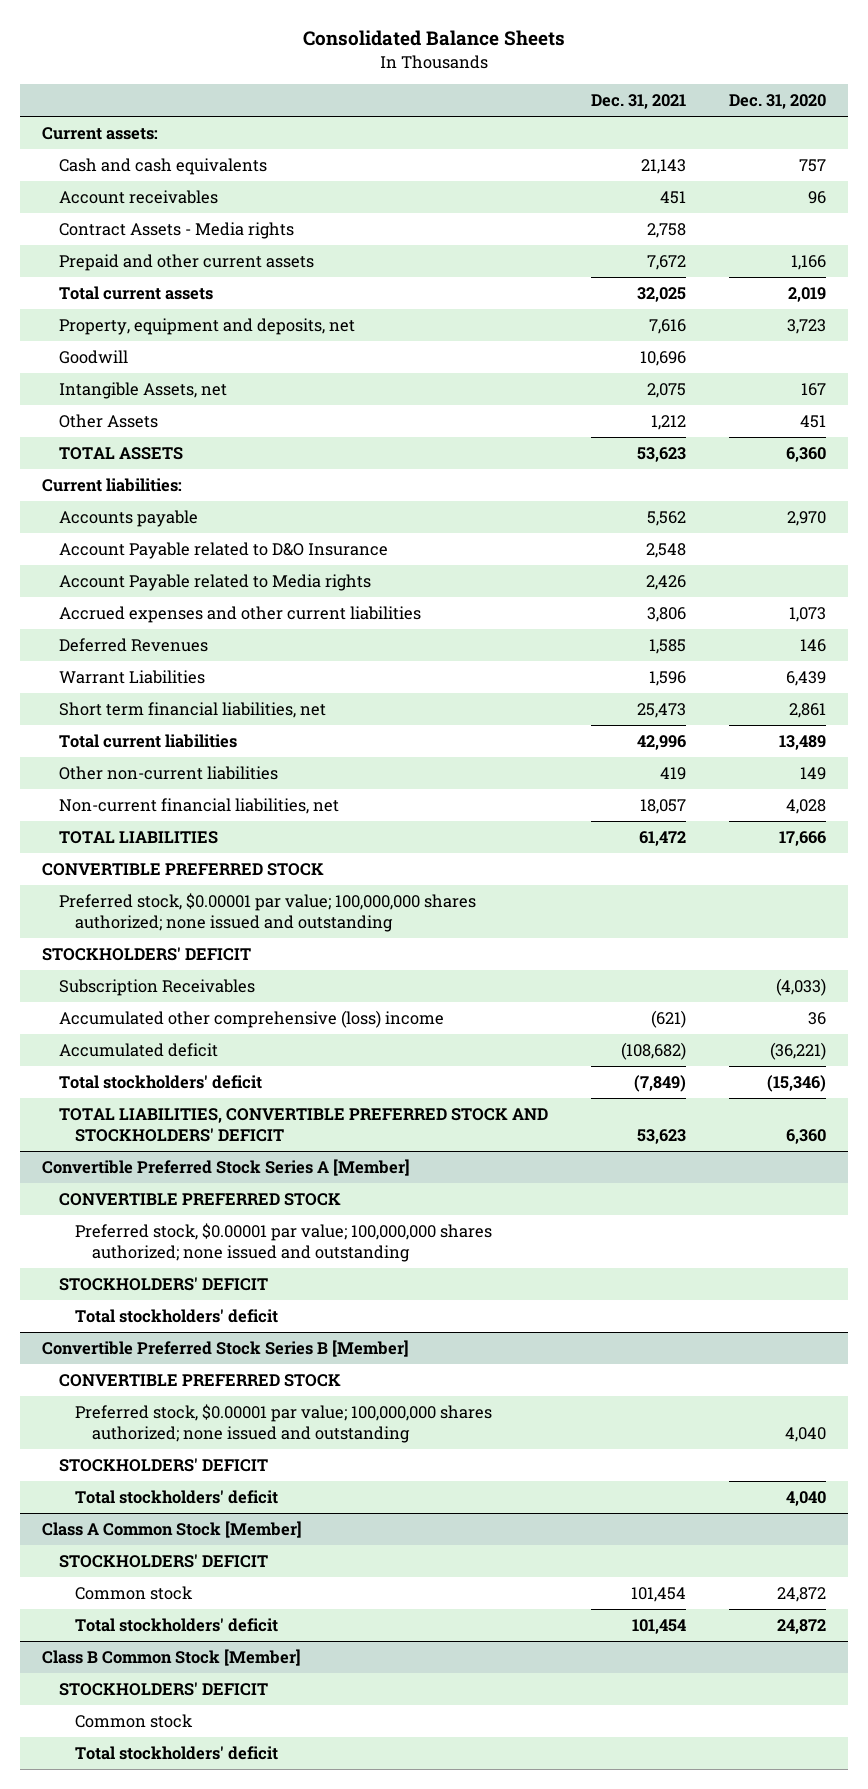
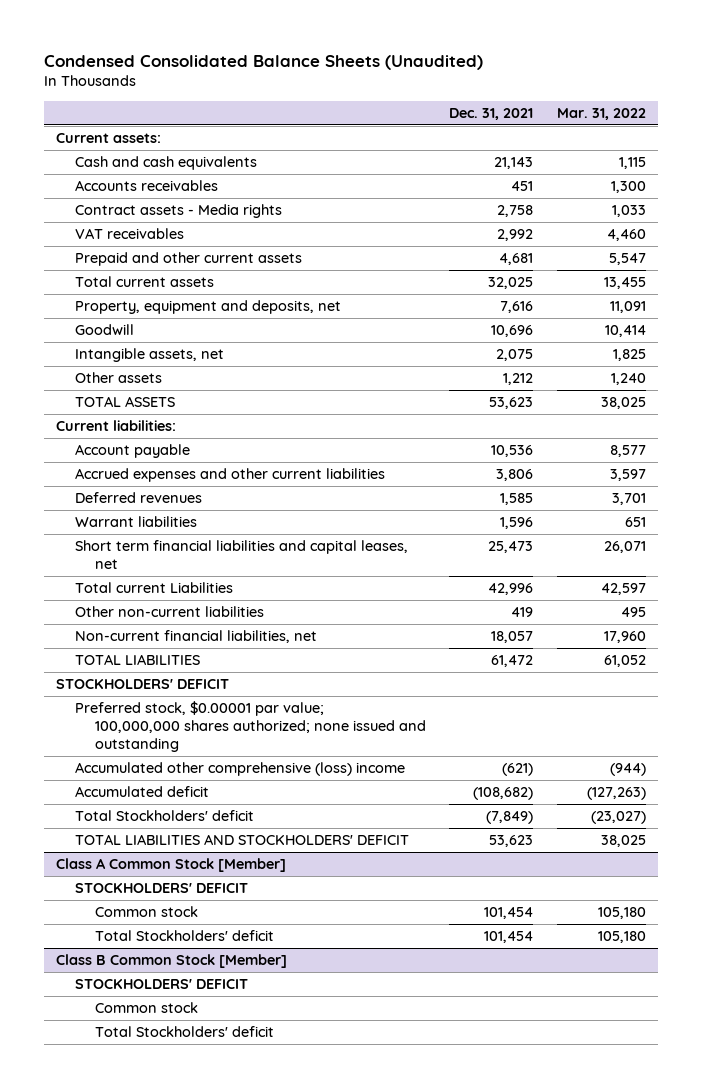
[302,30,565,47] Consolidated Balance Sheets -> [43,54,483,70] Condensed Consolidated Balance Sheets (Unaudited)
[728,93,826,109] Dec. 31, 2020 -> none
none -> [556,108,646,121] Mar. 31, 2022
[58,190,218,205] Account receivables -> [75,180,219,192] Accounts receivables
[58,222,294,240] Contract Assets - Media rights -> [75,204,283,219] Contract assets - Media rights
none -> [75,228,185,240] VAT receivables
[646,255,686,271] 7,672 -> [499,253,534,266] 4,681
[58,382,227,400] Intangible Assets, net -> [75,348,225,363] Intangible assets, net
[58,414,158,429] Other Assets -> [75,372,163,384] Other assets
[58,542,388,560] Account Payable related to D&O Insurance -> none
[58,574,371,592] Account Payable related to Media rights -> none
[58,510,198,528] Accounts payable -> [75,444,191,459] Account payable
[646,511,686,527] 5,562 -> [491,445,534,458] 10,536
[58,638,208,653] Deferred Revenues -> [75,492,203,504] Deferred revenues
[58,670,205,685] Warrant Liabilities -> [75,516,198,528] Warrant liabilities
[58,702,326,719] Short term financial liabilities, net -> [75,540,409,569] Short term financial liabilities and capital leases, net
[58,734,237,749] Total current liabilities -> [75,582,234,594] Total current Liabilities
[41,863,324,877] CONVERTIBLE PREFERRED STOCK -> none
[58,979,255,997] Subscription Receivables -> none
[58,893,476,932] Preferred stock, $0.00001 par value; 100,000,000 shares authorized; none issued and outstanding -> [75,701,426,752] Preferred stock, $0.00001 par value; 100,000,000 shares authorized; none issued and outstanding
[41,1159,410,1177] Convertible Preferred Stock Series A [Member] -> none
[58,1193,341,1207] CONVERTIBLE PREFERRED STOCK -> none
[75,1223,493,1262] Preferred stock, $0.00001 par value; 100,000,000 shares authorized; none issued and outstanding -> none
[58,1277,268,1292] STOCKHOLDERS' DEFICIT -> none
[75,1309,279,1324] Total stockholders' deficit -> none
[41,1340,409,1358] Convertible Preferred Stock Series B [Member] -> none
[58,1374,341,1388] CONVERTIBLE PREFERRED STOCK -> none
[75,1404,493,1443] Preferred stock, $0.00001 par value; 100,000,000 shares authorized; none issued and outstanding -> none
[58,1458,268,1473] STOCKHOLDERS' DEFICIT -> none
[75,1490,279,1505] Total stockholders' deficit -> none
[58,1075,262,1090] Total stockholders' deficit -> [75,810,255,822] Total Stockholders' deficit
[58,1108,548,1142] TOTAL LIABILITIES, CONVERTIBLE PREFERRED STOCK AND STOCKHOLDERS' DEFICIT -> [75,834,410,846] TOTAL LIABILITIES AND STOCKHOLDERS' DEFICIT
[75,1618,279,1633] Total stockholders' deficit -> [94,930,274,942] Total Stockholders' deficit
[75,1746,279,1761] Total stockholders' deficit -> [94,1026,274,1038] Total Stockholders' deficit

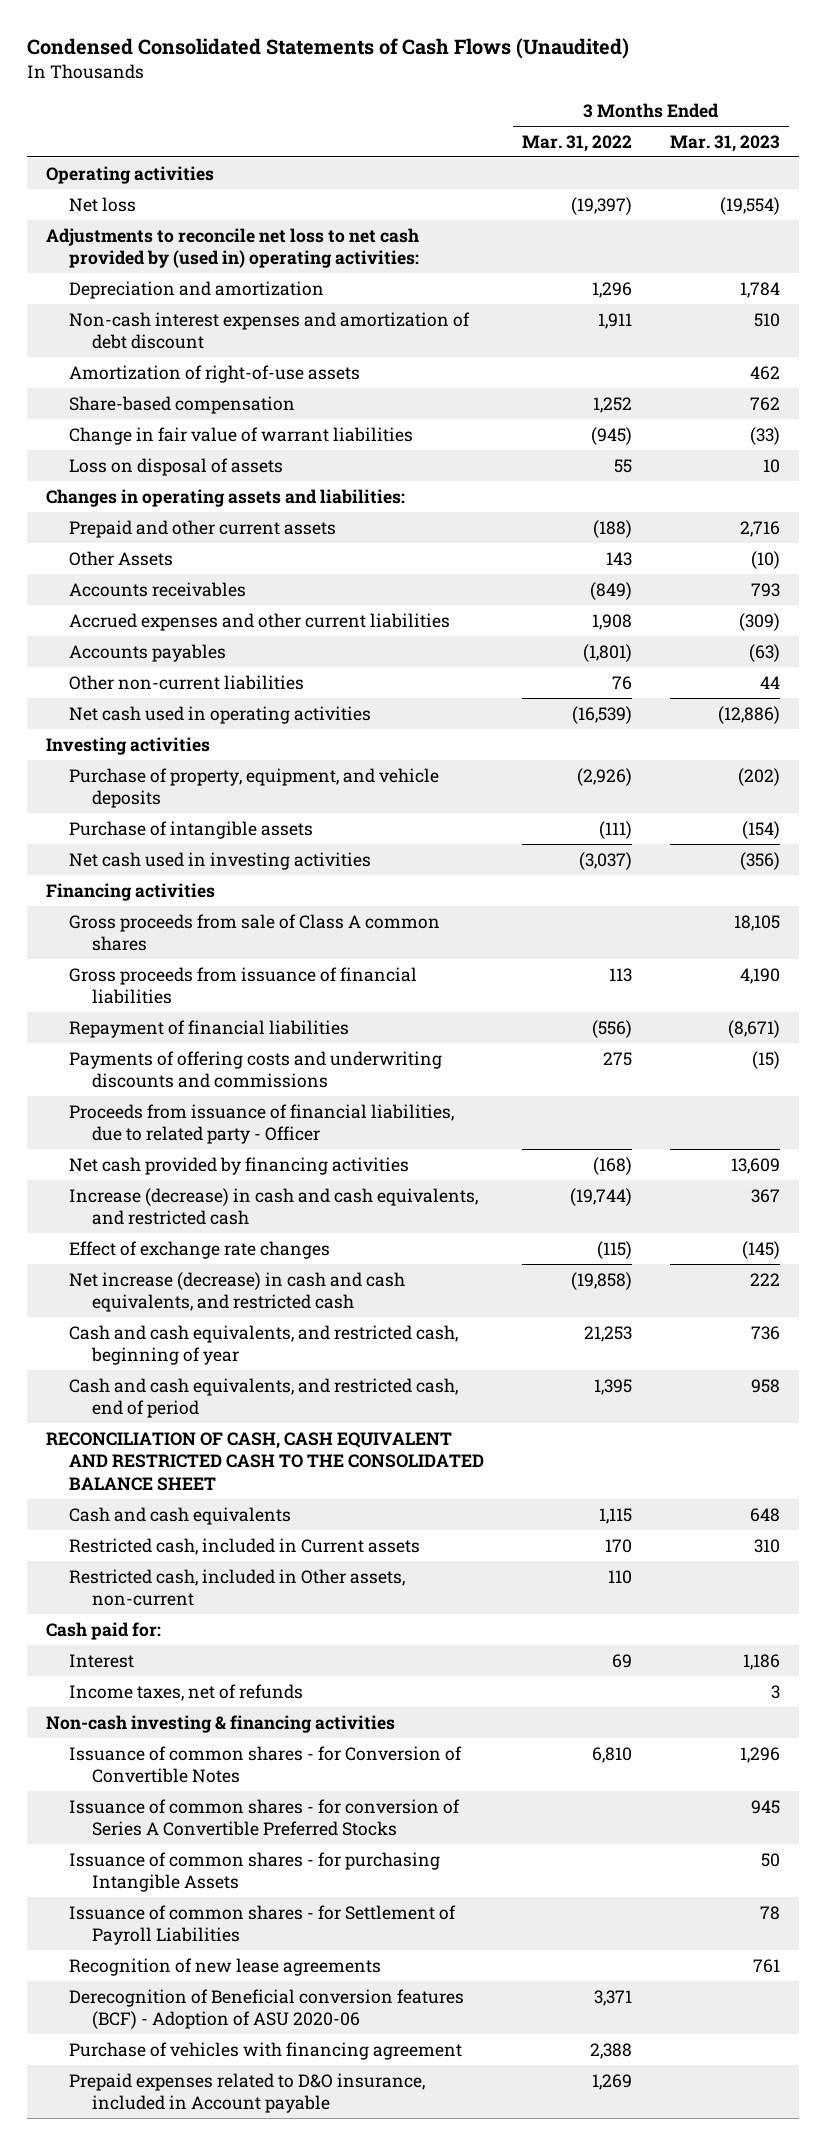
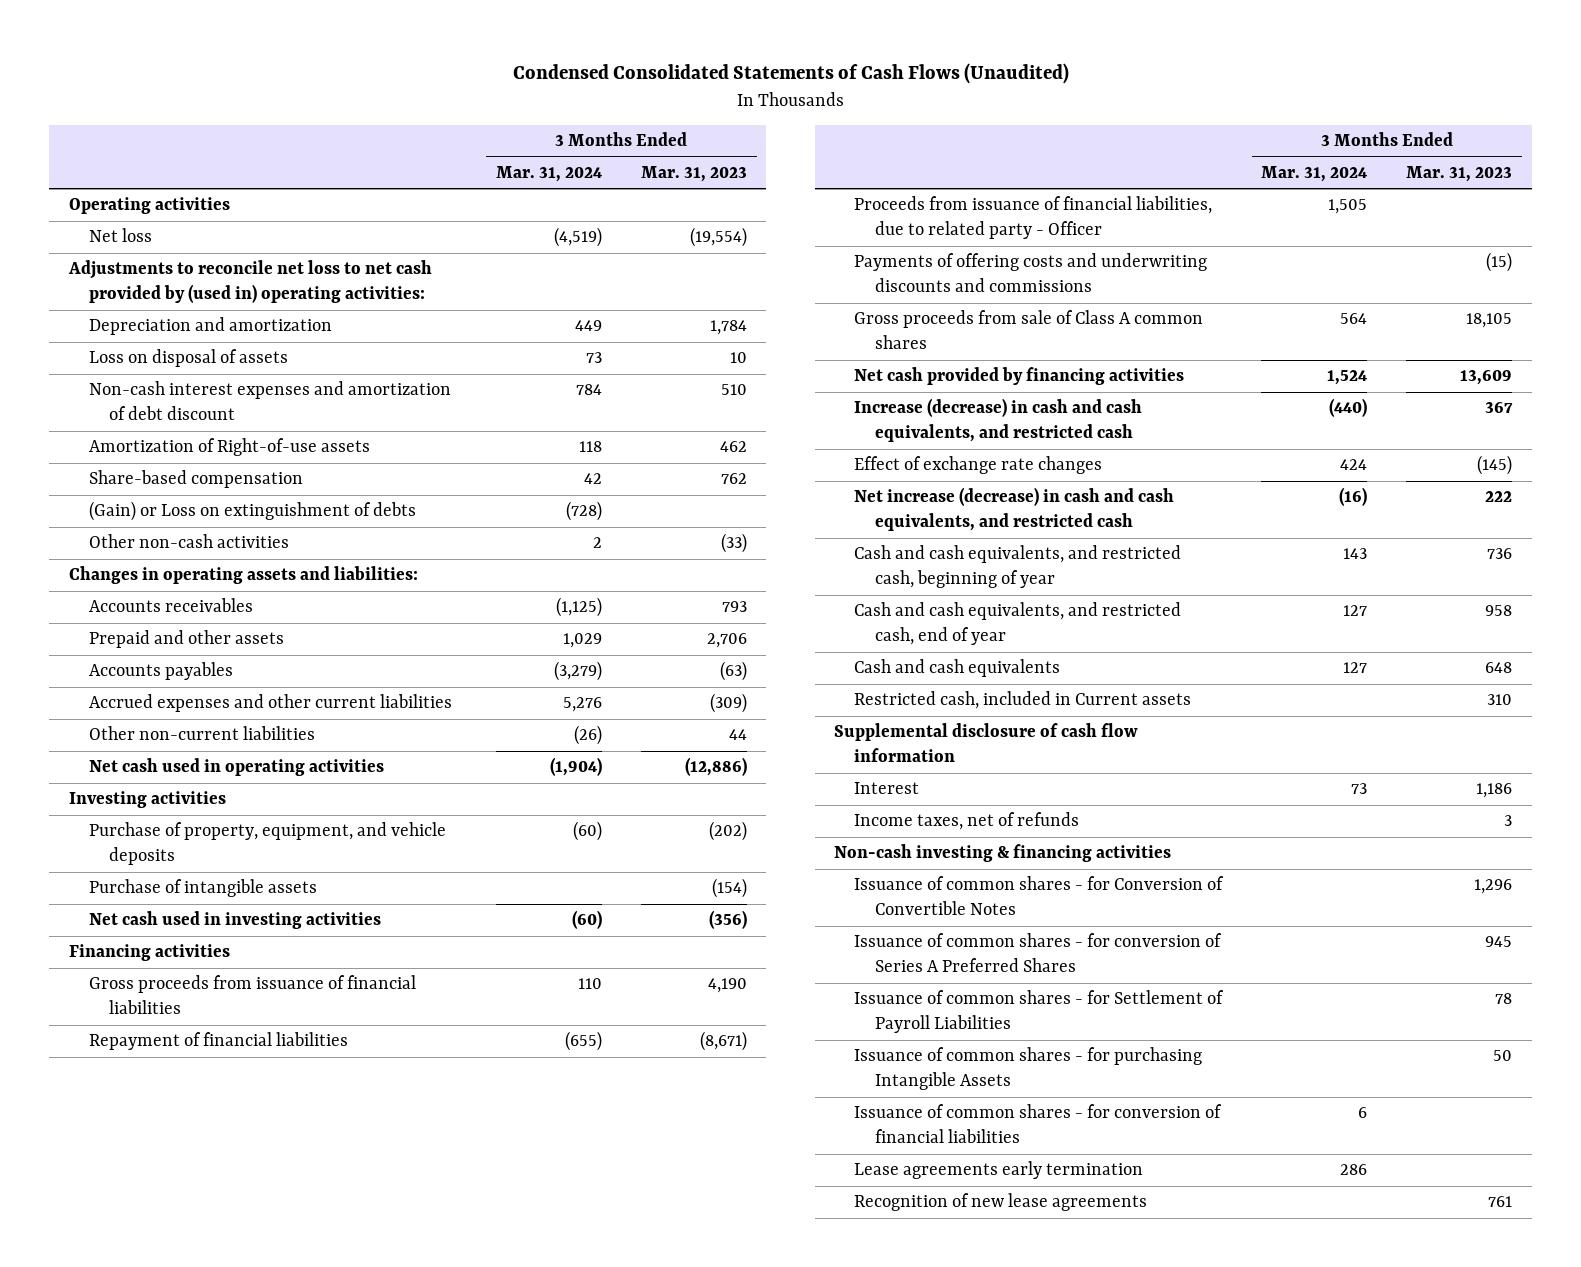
[522,134,633,152] Mar. 31, 2022 -> none
none -> [495,165,602,182] Mar. 31, 2024
[69,457,284,476] Loss on disposal of assets -> [89,349,289,368] Loss on disposal of assets
[69,364,361,383] Amortization of right-of-use assets -> [89,438,371,457] Amortization of Right-of-use assets
[69,426,414,445] Change in fair value of warrant liabilities -> none
none -> [89,501,417,522] (Gain) or Loss on extinguishment of debts
none -> [89,534,290,549] Other non-cash activities
[69,519,337,538] Prepaid and other current assets -> none
[69,550,174,566] Other Assets -> none
none -> [89,630,285,649] Prepaid and other assets
[69,612,451,631] Accrued expenses and other current liabilities -> [89,694,453,713] Accrued expenses and other current liabilities
[69,1050,443,1089] Payments of offering costs and underwriting discounts and commissions -> [854,253,1208,293] Payments of offering costs and underwriting discounts and commissions
[69,913,441,952] Gross proceeds from sale of Class A common shares -> [854,310,1204,350] Gross proceeds from sale of Class A common shares
[45,1431,485,1491] RECONCILIATION OF CASH, CASH EQUIVALENT AND RESTRICTED CASH TO THE CONSOLIDATED BALANCE SHEET -> none
[69,1377,459,1419] Cash and cash equivalents, and restricted cash, end of period -> [854,602,1182,646] Cash and cash equivalents, and restricted cash, end of year
[69,1568,406,1607] Restricted cash, included in Other assets, non-current -> none
[45,1621,161,1640] Cash paid for: -> none
none -> [834,723,1139,763] Supplemental disclosure of cash flow information
[69,1798,461,1837] Issuance of common shares - for conversion of Series A Convertible Preferred Stocks -> [854,933,1223,973] Issuance of common shares - for conversion of Series A Preferred Shares
[69,1851,441,1893] Issuance of common shares - for purchasing Intangible Assets -> [854,1047,1203,1091] Issuance of common shares - for purchasing Intangible Assets
none -> [854,1104,1223,1144] Issuance of common shares - for conversion of financial liabilities
none -> [854,1161,1144,1180] Lease agreements early termination
[69,1988,465,2030] Derecognition of Beneficial conversion features (BCF) - Adoption of ASU 2020-06 -> none
[69,2041,463,2060] Purchase of vehicles with financing agreement -> none
[69,2072,426,2114] Prepaid expenses related to D&O insurance, included in Account payable -> none

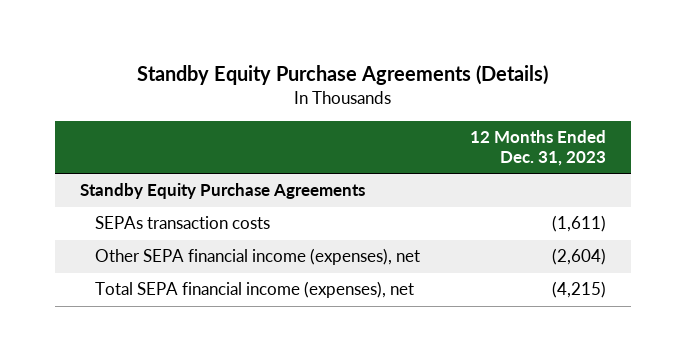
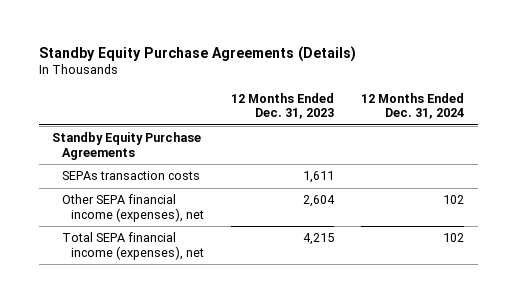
none -> [361,92,465,120] 12 Months Ended Dec. 31, 2024
[552,215,607,233] (1,611) -> [302,171,334,184] 1,611
[552,248,607,266] (2,604) -> [302,195,335,208] 2,604
[552,281,607,299] (4,215) -> [302,233,334,246] 4,215

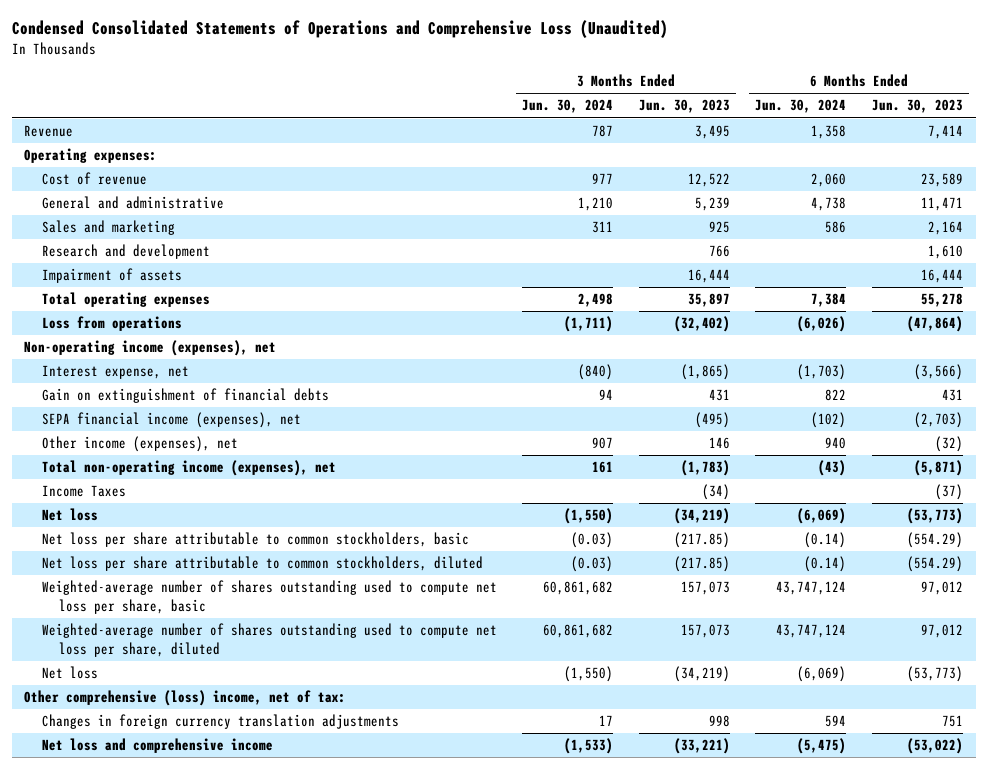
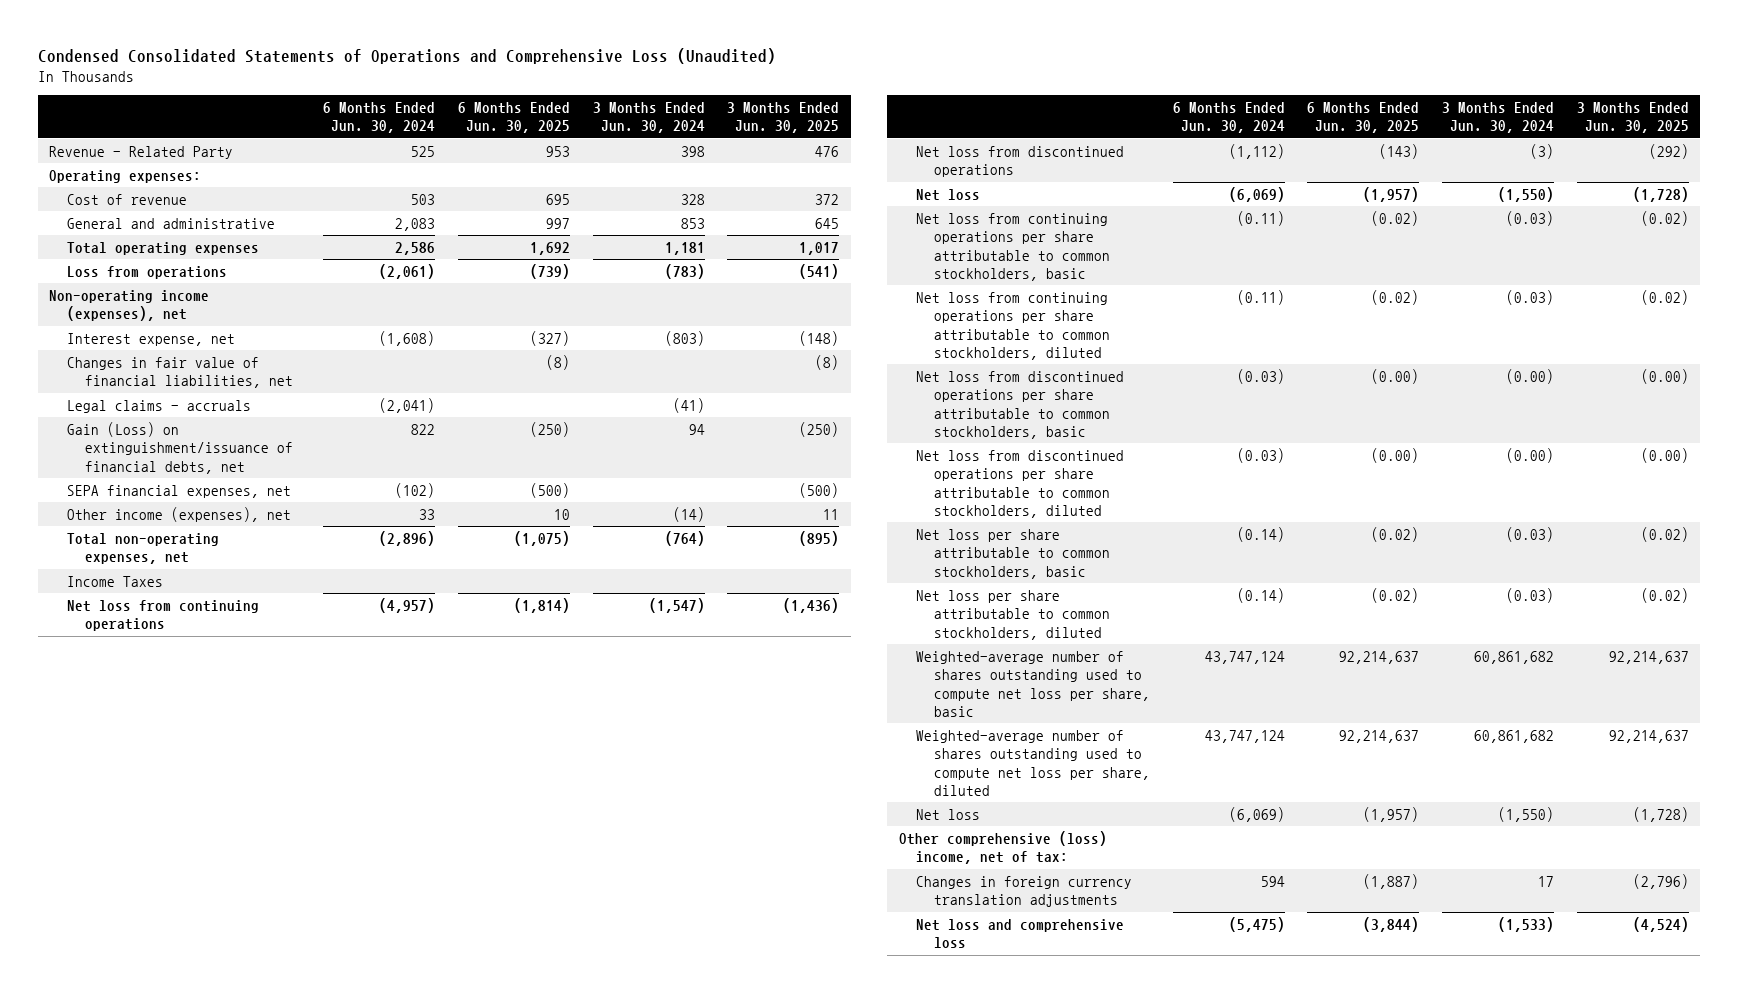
[638,99,730,114] Jun. 30, 2023 -> none
[871,99,963,114] Jun. 30, 2023 -> none
none -> [458,101,571,134] 6 Months Ended Jun. 30, 2025
none -> [727,101,840,134] 3 Months Ended Jun. 30, 2025
[24,125,74,138] Revenue -> [49,145,234,159] Revenue - Related Party
[592,125,614,138] 787 -> [680,145,705,157] 398
[811,125,847,140] 1,358 -> [411,145,436,157] 525
[41,220,175,236] Sales and marketing -> none
[41,244,210,260] Research and development -> none
[41,268,182,284] Impairment of assets -> none
[592,173,614,185] 977 -> [680,193,705,205] 328
[811,173,847,188] 2,060 -> [411,193,436,205] 503
[578,197,614,212] 1,210 -> [680,217,705,229] 853
[811,197,847,212] 4,738 -> [395,217,436,231] 2,083
[578,293,614,308] 2,498 -> [664,241,705,255] 1,181
[811,293,847,308] 7,384 -> [395,241,436,255] 2,586
[564,316,614,333] (1,711) -> [664,263,705,279] (783)
[797,316,847,333] (6,026) -> [379,263,436,279] (2,061)
[578,364,614,381] (840) -> [664,330,705,346] (803)
[797,364,847,381] (1,703) -> [379,330,436,346] (1,608)
none -> [67,356,293,389] Changes in fair value of financial liabilities, net
none -> [67,399,252,413] Legal claims - accruals
[41,388,329,404] Gain on extinguishment of financial debts -> [67,421,293,474] Gain (Loss) on extinguishment/issuance of financial debts, net
[41,412,301,429] SEPA financial income (expenses), net -> [67,484,292,498] SEPA financial expenses, net
[592,437,614,450] 907 -> [672,506,705,522] (14)
[825,437,847,450] 940 -> [419,508,436,520] 33
[41,460,336,477] Total non-operating income (expenses), net -> [67,532,220,565] Total non-operating expenses, net
[592,461,614,474] 161 -> [664,530,705,546] (764)
[818,460,847,477] (43) -> [379,530,436,546] (2,896)
none -> [67,599,260,632] Net loss from continuing operations
none -> [916,145,1125,178] Net loss from discontinued operations
none -> [916,212,1110,281] Net loss from continuing operations per share attributable to common stockholders, basic
none -> [916,291,1110,360] Net loss from continuing operations per share attributable to common stockholders, diluted
none -> [916,370,1125,439] Net loss from discontinued operations per share attributable to common stockholders, basic
none -> [916,449,1125,518] Net loss from discontinued operations per share attributable to common stockholders, diluted
[41,738,273,754] Net loss and comprehensive income -> [916,918,1125,949] Net loss and comprehensive loss

